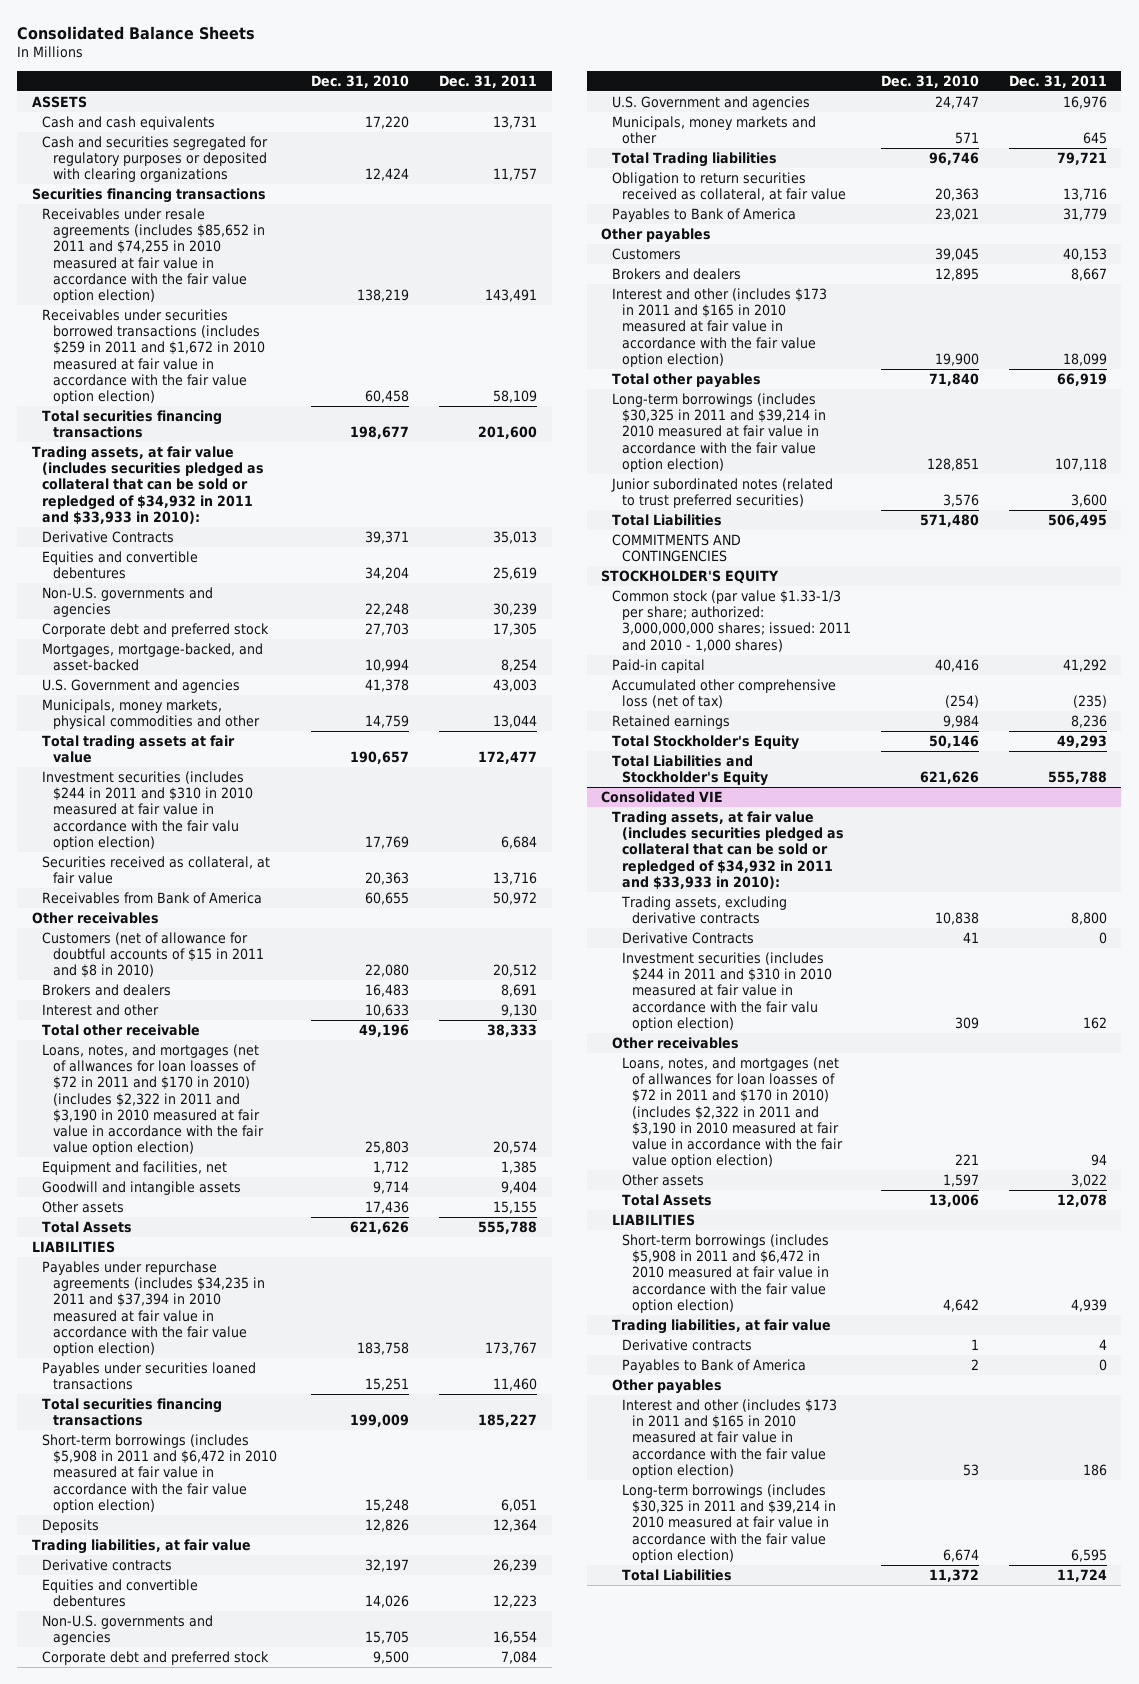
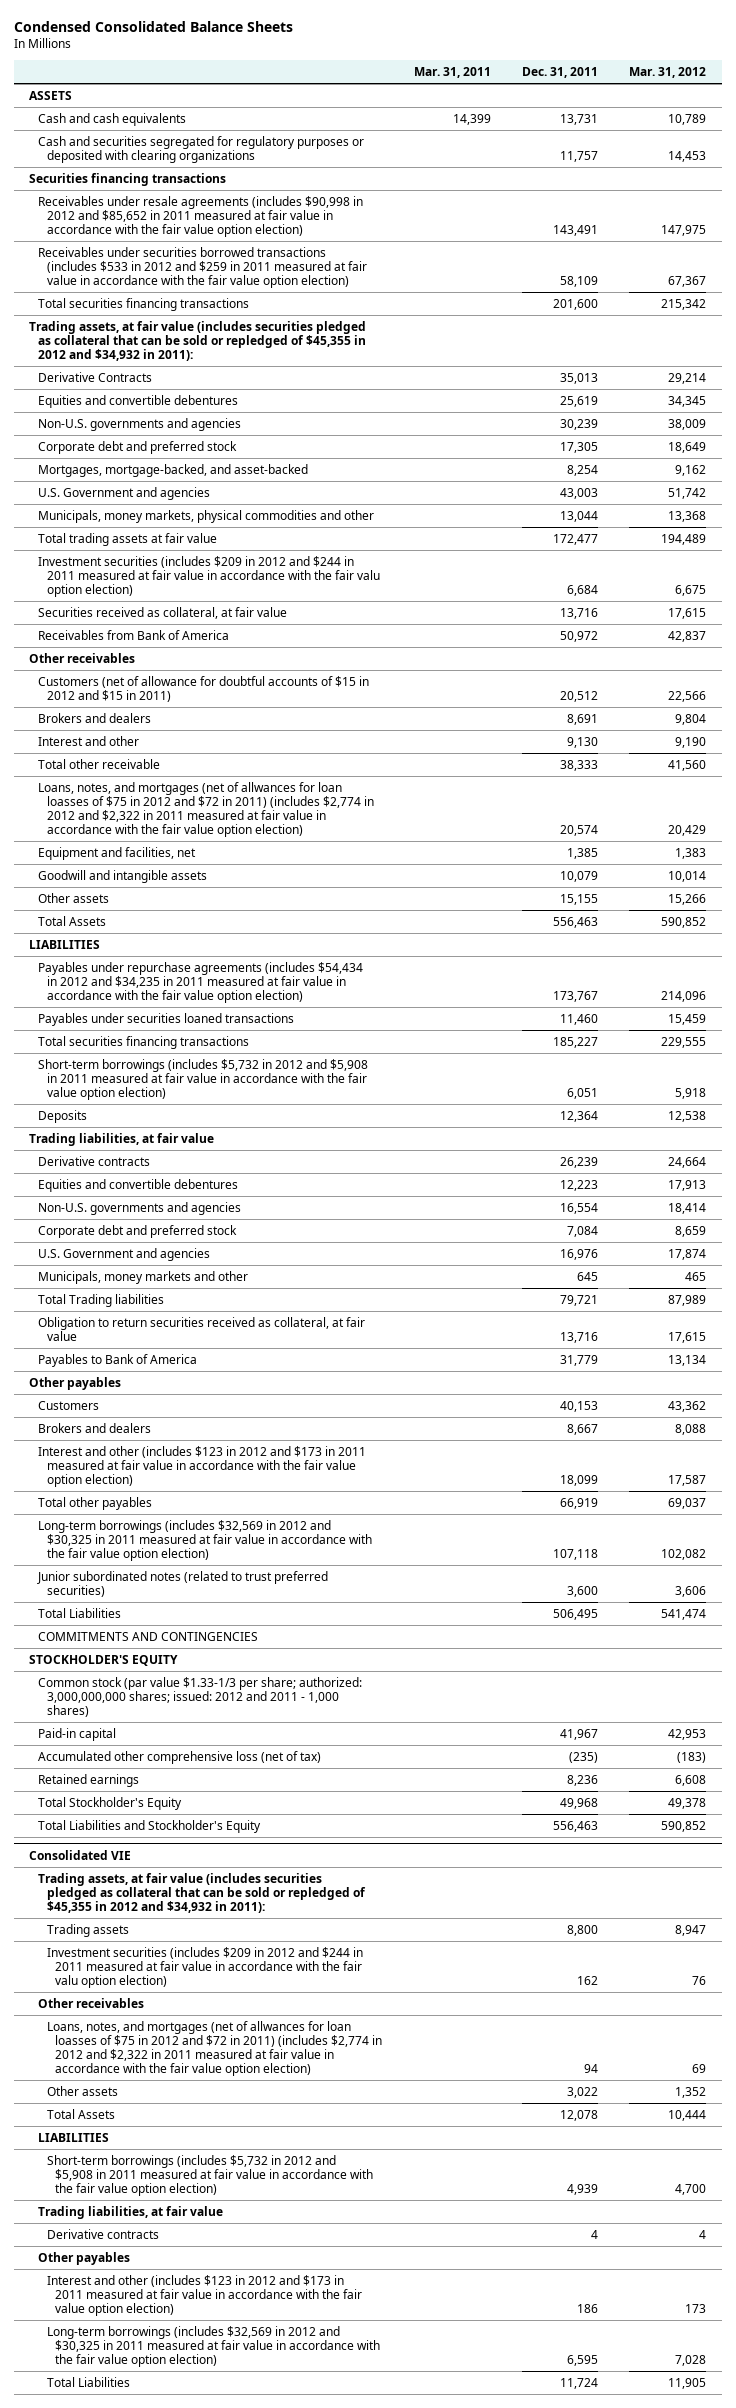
[17,25,256,40] Consolidated Balance Sheets -> [13,21,293,33] Condensed Consolidated Balance Sheets
[311,74,410,88] Dec. 31, 2010 -> none
none -> [413,67,491,79] Mar. 31, 2011
none -> [629,67,707,79] Mar. 31, 2012
[42,208,265,304] Receivables under resale agreements (includes $85,652 in 2011 and $74,255 in 2010 measured at fair value in accordance with the fair value option election) -> [37,195,363,237] Receivables under resale agreements (includes $90,998 in 2012 and $85,652 in 2011 measured at fair value in accordance with the fair value option election)
[42,309,265,405] Receivables under securities borrowed transactions (includes $259 in 2011 and $1,672 in 2010 measured at fair value in accordance with the fair value option election) -> [37,246,367,288] Receivables under securities borrowed transactions (includes $533 in 2012 and $259 in 2011 measured at fair value in accordance with the fair value option election)
[32,446,265,525] Trading assets, at fair value (includes securities pledged as collateral that can be sold or repledged of $34,932 in 2011 and $33,933 in 2010): -> [29,320,367,361] Trading assets, at fair value (includes securities pledged as collateral that can be sold or repledged of $45,355 in 2012 and $34,932 in 2011):
[42,771,253,850] Investment securities (includes $244 in 2011 and $310 in 2010 measured at fair value in accordance with the fair valu option election) -> [37,555,380,597] Investment securities (includes $209 in 2012 and $244 in 2011 measured at fair value in accordance with the fair valu option election)
[42,932,264,979] Customers (net of allowance for doubtful accounts of $15 in 2011 and $8 in 2010) -> [37,675,369,702] Customers (net of allowance for doubtful accounts of $15 in 2012 and $15 in 2011)
[42,1044,264,1156] Loans, notes, and mortgages (net of allwances for loan loasses of $72 in 2011 and $170 in 2010) (includes $2,322 in 2011 and $3,190 in 2010 measured at fair value in accordance with the fair value option election) -> [37,781,374,837] Loans, notes, and mortgages (net of allwances for loan loasses of $75 in 2012 and $72 in 2011) (includes $2,774 in 2012 and $2,322 in 2011 measured at fair value in accordance with the fair value option election)
[501,1181,538,1195] 9,404 -> [560,870,599,882] 10,079
[478,1221,538,1235] 555,788 -> [553,916,599,928] 556,463
[42,1261,265,1357] Payables under repurchase agreements (includes $34,235 in 2011 and $37,394 in 2010 measured at fair value in accordance with the fair value option election) -> [37,961,363,1003] Payables under repurchase agreements (includes $54,434 in 2012 and $34,235 in 2011 measured at fair value in accordance with the fair value option election)
[42,1434,277,1513] Short-term borrowings (includes $5,908 in 2011 and $6,472 in 2010 measured at fair value in accordance with the fair value option election) -> [37,1058,368,1100] Short-term borrowings (includes $5,732 in 2012 and $5,908 in 2011 measured at fair value in accordance with the fair value option election)
[611,288,827,367] Interest and other (includes $173 in 2011 and $165 in 2010 measured at fair value in accordance with the fair value option election) -> [37,1445,366,1487] Interest and other (includes $123 in 2012 and $173 in 2011 measured at fair value in accordance with the fair value option election)
[611,393,826,472] Long-term borrowings (includes $30,325 in 2011 and $39,214 in 2010 measured at fair value in accordance with the fair value option election) -> [37,1519,372,1561] Long-term borrowings (includes $32,569 in 2012 and $30,325 in 2011 measured at fair value in accordance with the fair value option election)
[611,590,851,652] Common stock (par value $1.33-1/3 per share; authorized: 3,000,000,000 shares; issued: 2011 and 2010 - 1,000 shares) -> [37,1676,362,1717] Common stock (par value $1.33-1/3 per share; authorized: 3,000,000,000 shares; issued: 2012 and 2011 - 1,000 shares)
[1062,659,1107,673] 41,292 -> [560,1728,599,1740] 41,967
[1056,735,1107,749] 49,293 -> [560,1797,599,1809] 49,968
[1047,771,1107,785] 555,788 -> [553,1820,599,1832] 556,463
[621,932,754,945] Derivative Contracts -> none
[611,811,844,890] Trading assets, at fair value (includes securities pledged as collateral that can be sold or repledged of $34,932 in 2011 and $33,933 in 2010): -> [37,1872,366,1913] Trading assets, at fair value (includes securities pledged as collateral that can be sold or repledged of $45,355 in 2012 and $34,932 in 2011):
[620,896,787,925] Trading assets, excluding derivative contracts -> [46,1923,129,1937] Trading assets
[621,952,833,1031] Investment securities (includes $244 in 2011 and $310 in 2010 measured at fair value in accordance with the fair valu option election) -> [46,1946,363,1988] Investment securities (includes $209 in 2012 and $244 in 2011 measured at fair value in accordance with the fair valu option election)
[621,1057,844,1169] Loans, notes, and mortgages (net of allwances for loan loasses of $72 in 2011 and $170 in 2010) (includes $2,322 in 2011 and $3,190 in 2010 measured at fair value in accordance with the fair value option election) -> [46,2020,383,2076] Loans, notes, and mortgages (net of allwances for loan loasses of $75 in 2012 and $72 in 2011) (includes $2,774 in 2012 and $2,322 in 2011 measured at fair value in accordance with the fair value option election)
[621,1234,830,1313] Short-term borrowings (includes $5,908 in 2011 and $6,472 in 2010 measured at fair value in accordance with the fair value option election) -> [46,2154,374,2196] Short-term borrowings (includes $5,732 in 2012 and $5,908 in 2011 measured at fair value in accordance with the fair value option election)
[621,1359,806,1374] Payables to Bank of America -> none
[621,1399,837,1478] Interest and other (includes $173 in 2011 and $165 in 2010 measured at fair value in accordance with the fair value option election) -> [46,2274,363,2316] Interest and other (includes $123 in 2012 and $173 in 2011 measured at fair value in accordance with the fair value option election)
[621,1484,837,1563] Long-term borrowings (includes $30,325 in 2011 and $39,214 in 2010 measured at fair value in accordance with the fair value option election) -> [46,2325,381,2367] Long-term borrowings (includes $32,569 in 2012 and $30,325 in 2011 measured at fair value in accordance with the fair value option election)

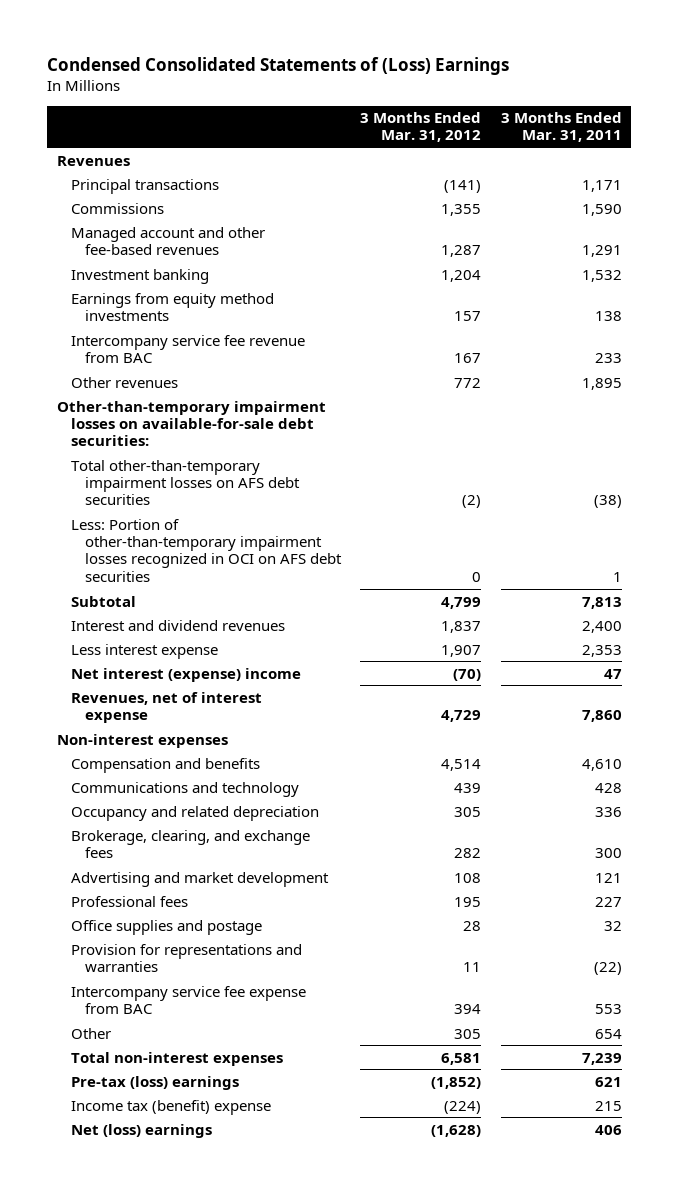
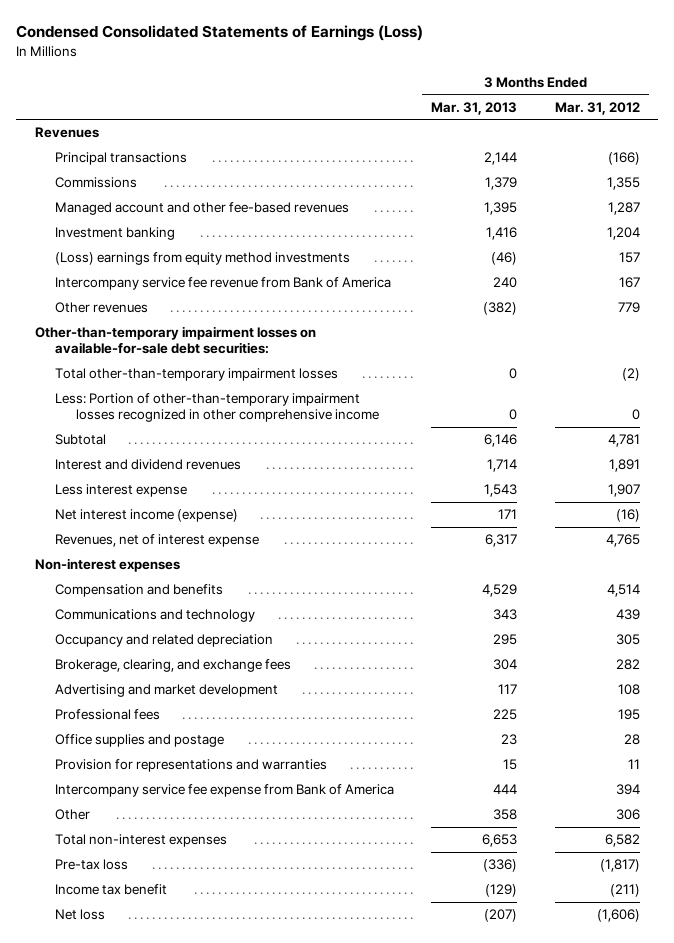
[47,56,510,75] Condensed Consolidated Statements of (Loss) Earnings -> [15,25,423,42] Condensed Consolidated Statements of Earnings (Loss)
[500,112,622,143] 3 Months Ended Mar. 31, 2011 -> none
none -> [431,101,518,115] Mar. 31, 2013
[444,179,482,193] (141) -> [607,152,640,166] (166)
[71,292,275,321] Earnings from equity method investments -> [55,252,351,266] (Loss) earnings from equity method investments
[71,334,306,363] Intercompany service fee revenue from BAC -> [55,277,392,291] Intercompany service fee revenue from Bank of America
[454,377,482,388] 772 -> [617,302,640,314] 779
[71,459,300,506] Total other-than-temporary impairment losses on AFS debt securities -> [55,368,339,382] Total other-than-temporary impairment losses
[71,518,342,582] Less: Portion of other-than-temporary impairment losses recognized in OCI on AFS debt securities -> [55,393,380,423] Less: Portion of other-than-temporary impairment losses recognized in other comprehensive income
[441,596,482,609] 4,799 -> [607,434,640,448] 4,781
[441,620,482,633] 1,837 -> [608,459,640,473] 1,891
[71,667,302,682] Net interest (expense) income -> [55,509,239,523] Net interest income (expense)
[453,668,482,681] (70) -> [615,509,640,523] (16)
[441,709,482,722] 4,729 -> [605,534,640,548] 4,765
[71,985,307,1014] Intercompany service fee expense from BAC -> [55,784,395,798] Intercompany service fee expense from Bank of America
[454,1028,482,1039] 305 -> [615,809,640,821] 306
[441,1052,482,1065] 6,581 -> [604,834,640,848] 6,582
[71,1075,240,1090] Pre-tax (loss) earnings -> [55,859,129,871] Pre-tax loss
[431,1076,482,1089] (1,852) -> [599,859,640,873] (1,817)
[71,1099,272,1115] Income tax (benefit) expense -> [55,884,168,896] Income tax benefit
[444,1100,482,1114] (224) -> [609,884,640,898] (211)
[71,1123,213,1138] Net (loss) earnings -> [55,909,106,921] Net loss
[431,1124,482,1137] (1,628) -> [596,909,640,923] (1,606)

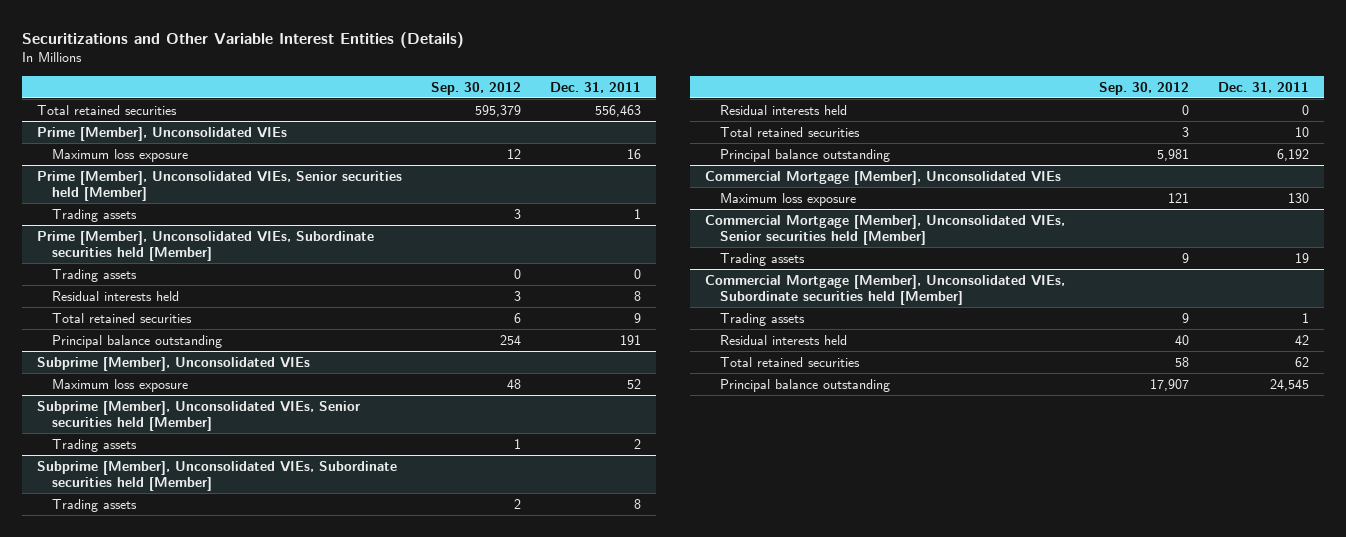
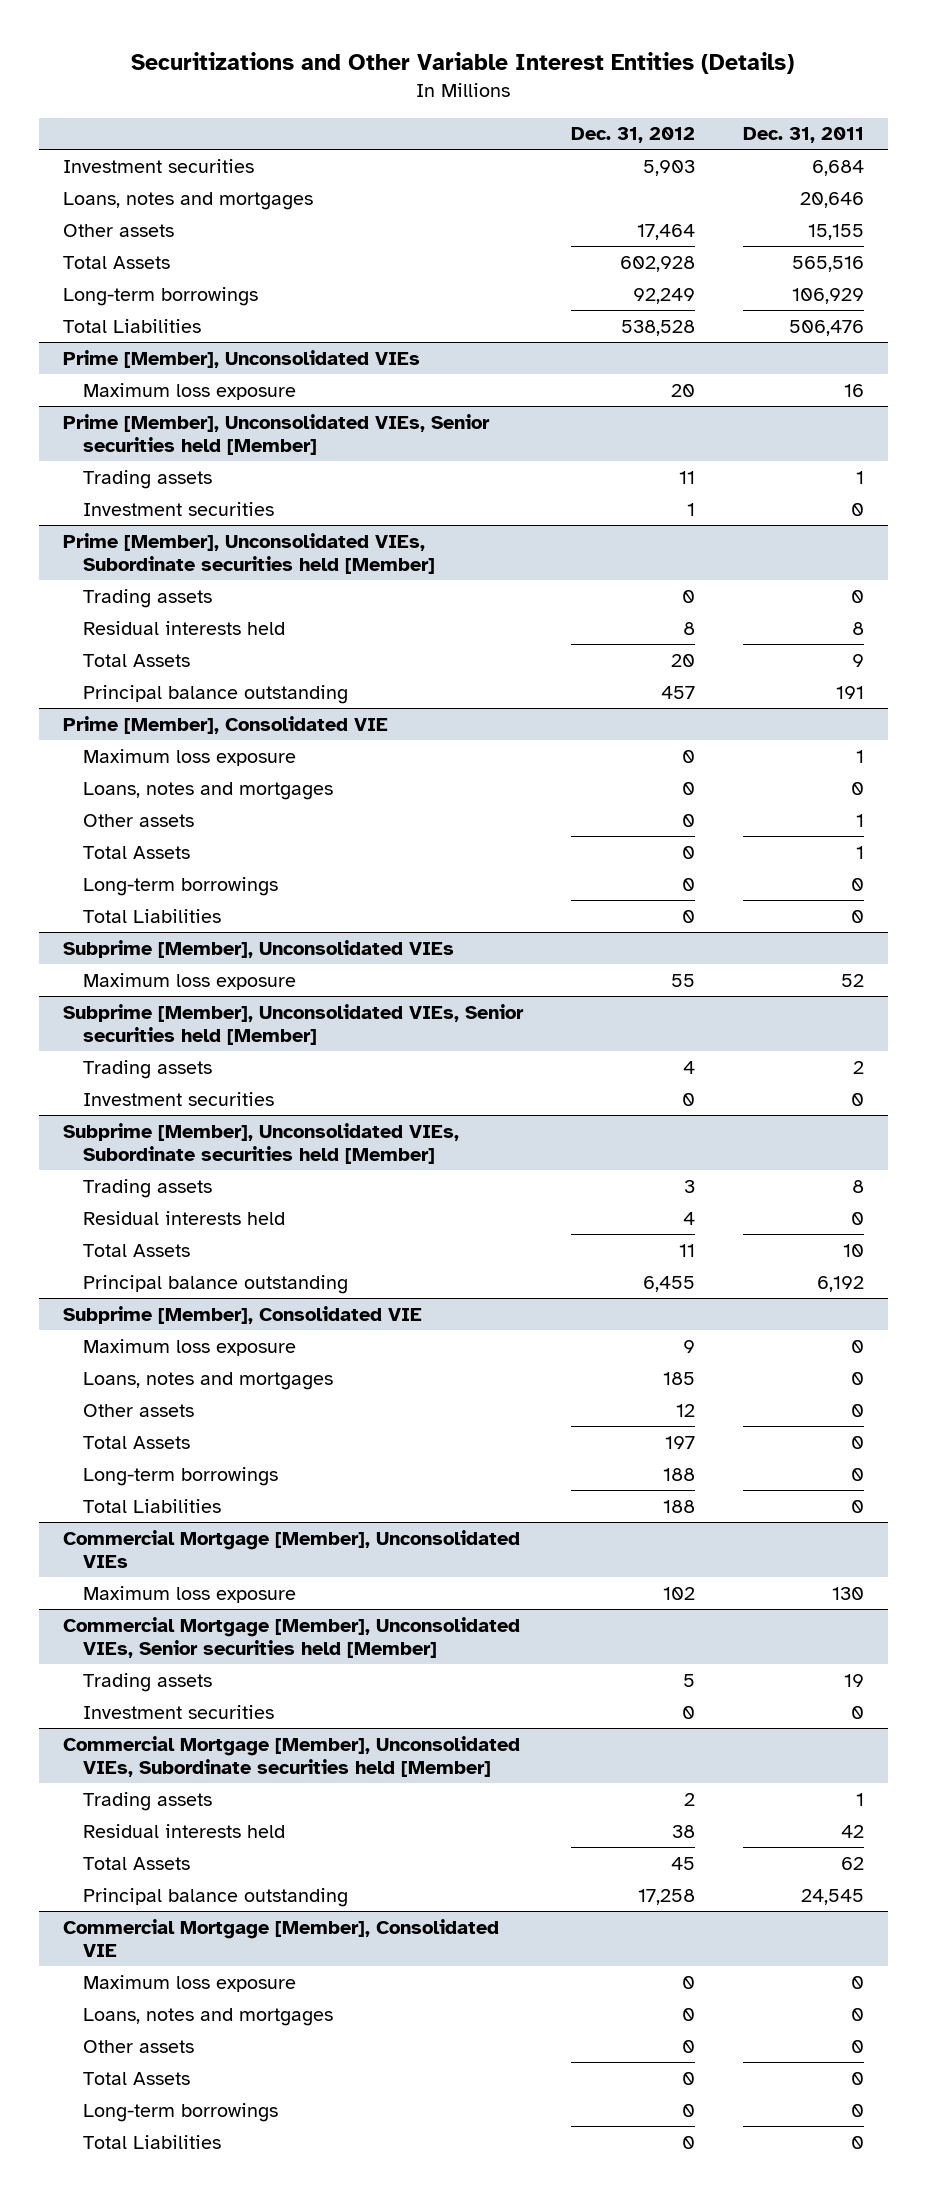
[430,81,521,95] Sep. 30, 2012 -> none
none -> [570,127,695,144] Dec. 31, 2012
none -> [62,158,254,173] Investment securities
none -> [62,191,313,210] Loans, notes and mortgages
none -> [62,223,174,237] Other assets
[36,104,177,115] Total retained securities -> [62,255,170,269] Total Assets
[595,104,642,117] 556,463 -> [791,255,864,272] 565,516
none -> [62,286,258,306] Long-term borrowings
none -> [62,318,201,333] Total Liabilities
none -> [83,501,275,516] Investment securities
[51,312,192,323] Total retained securities -> [83,653,191,667] Total Assets
none -> [62,715,388,734] Prime [Member], Consolidated VIE
none -> [83,748,297,766] Maximum loss exposure
none -> [83,781,334,800] Loans, notes and mortgages
none -> [83,813,195,827] Other assets
none -> [83,845,191,859] Total Assets
none -> [83,876,279,896] Long-term borrowings
none -> [83,908,222,923] Total Liabilities
none -> [83,1091,275,1106] Investment securities
[719,126,860,137] Total retained securities -> [83,1243,191,1257] Total Assets
none -> [62,1305,422,1324] Subprime [Member], Consolidated VIE
none -> [83,1338,297,1356] Maximum loss exposure
none -> [83,1371,334,1390] Loans, notes and mortgages
none -> [83,1403,195,1417] Other assets
none -> [83,1435,191,1449] Total Assets
none -> [83,1466,279,1486] Long-term borrowings
none -> [83,1498,222,1513] Total Liabilities
none -> [83,1704,275,1719] Investment securities
[719,356,860,367] Total retained securities -> [83,1856,191,1870] Total Assets
none -> [62,1918,499,1957] Commercial Mortgage [Member], Consolidated VIE
none -> [83,1974,297,1992] Maximum loss exposure
none -> [83,2007,334,2026] Loans, notes and mortgages
none -> [83,2039,195,2053] Other assets
none -> [83,2071,191,2085] Total Assets
none -> [83,2102,279,2122] Long-term borrowings
none -> [83,2134,222,2149] Total Liabilities

